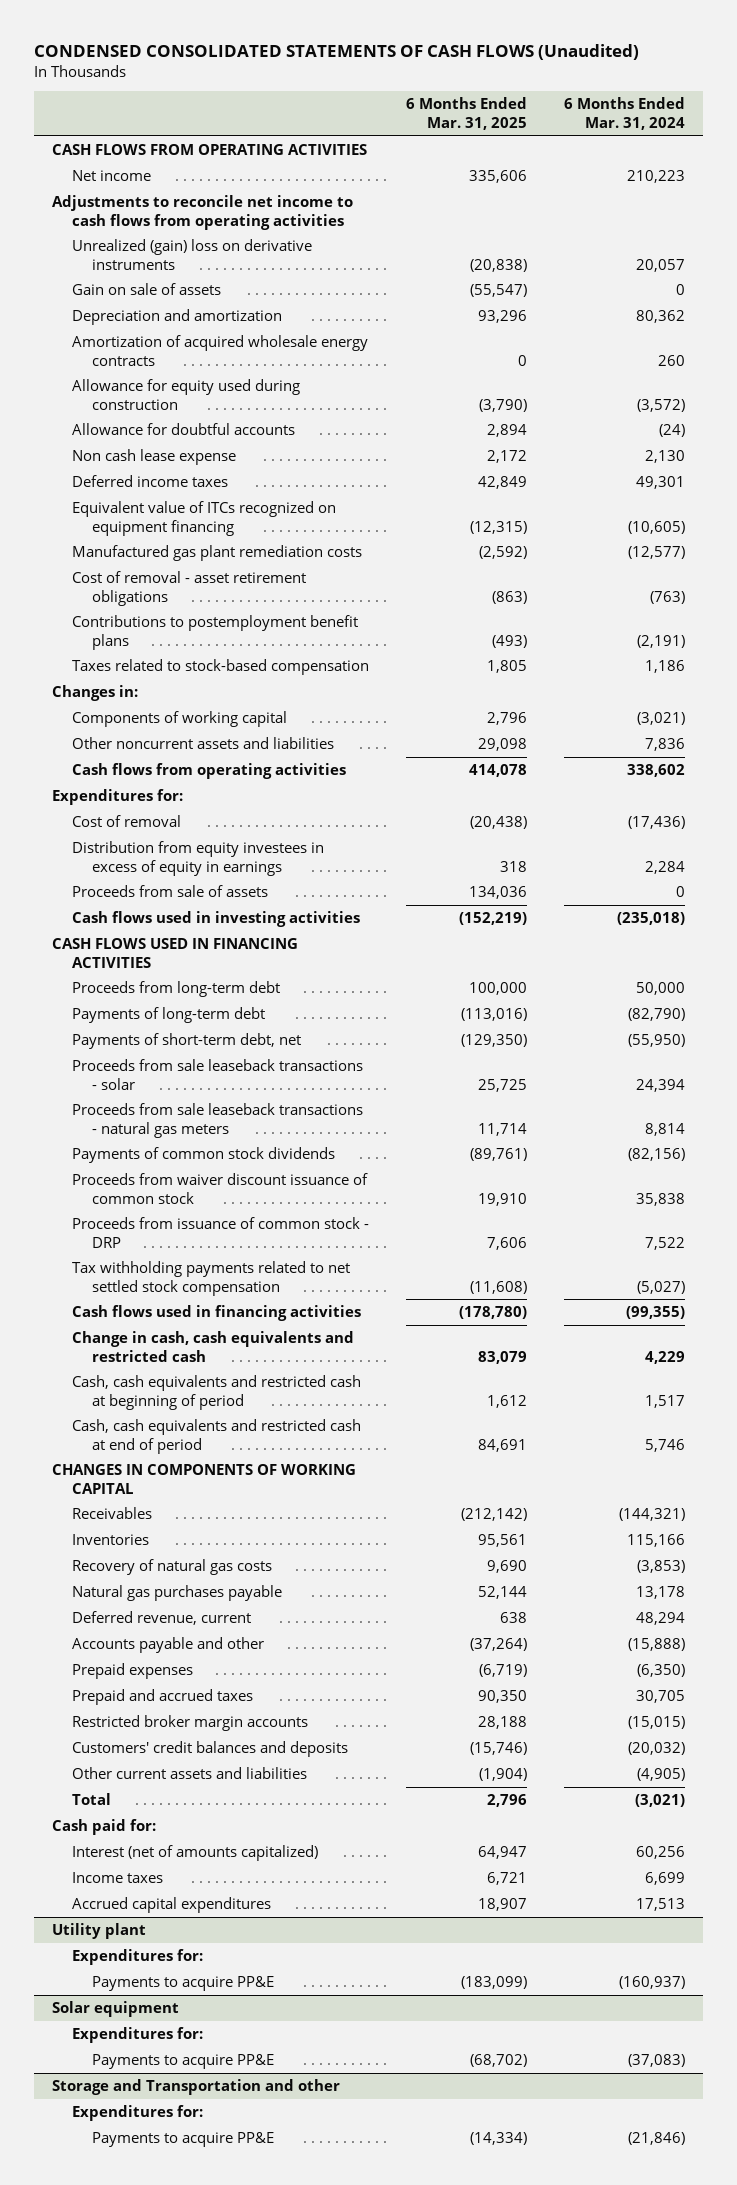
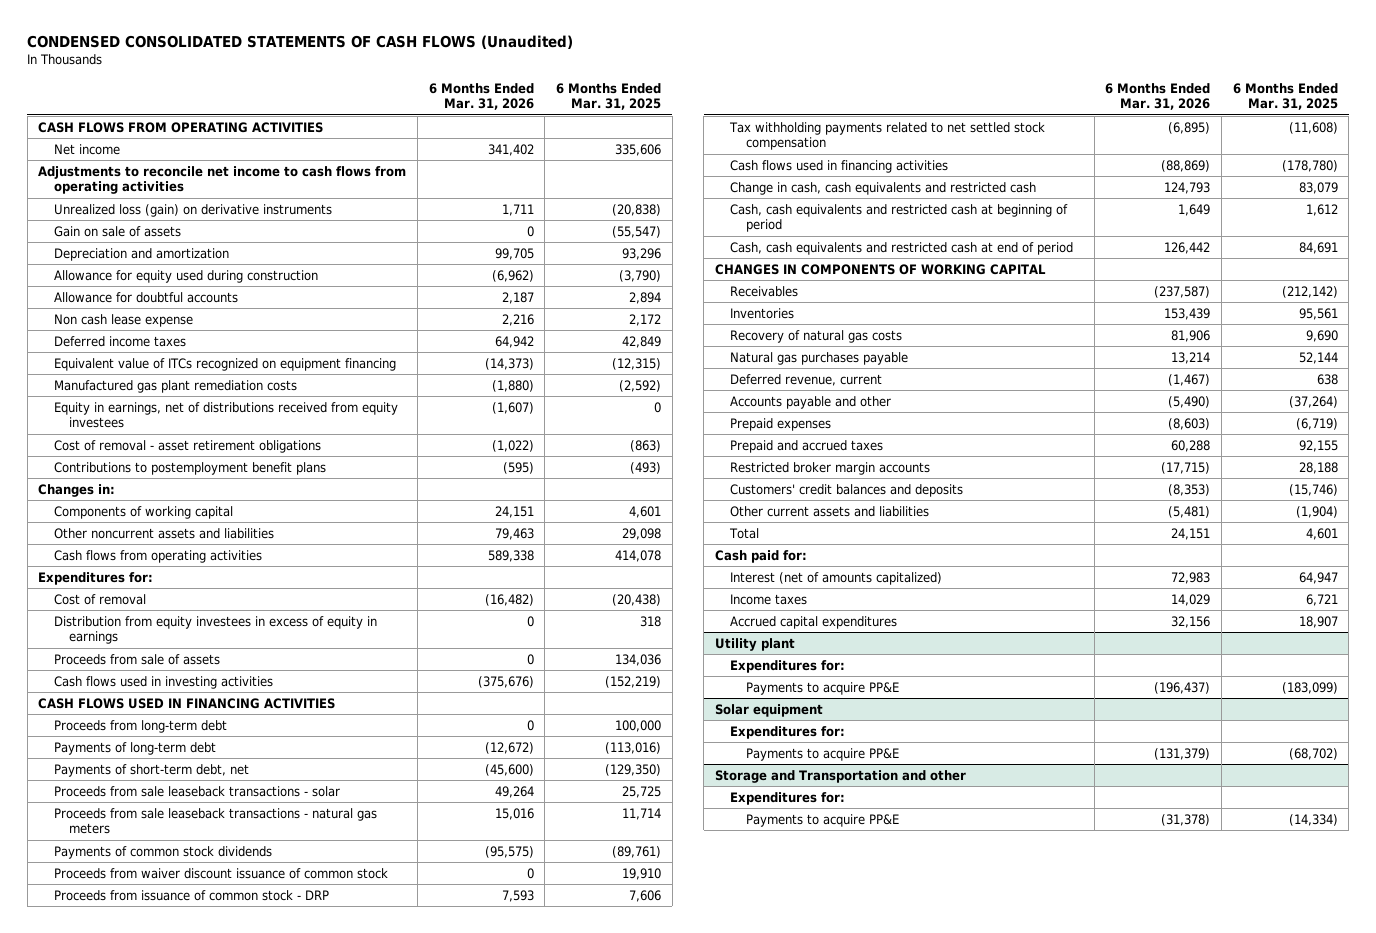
[563,97,685,131] 6 Months Ended Mar. 31, 2024 -> none
none -> [428,82,534,111] 6 Months Ended Mar. 31, 2026
[71,239,312,270] Unrealized (gain) loss on derivative instruments -> [53,203,332,217] Unrealized loss (gain) on derivative instruments
[71,335,368,366] Amortization of acquired wholesale energy contracts -> none
none -> [53,401,398,429] Equity in earnings, net of distributions received from equity investees
[71,659,369,676] Taxes related to stock-based compensation -> none
[486,712,527,726] 2,796 -> [629,505,662,518] 4,601
[477,1690,527,1704] 90,350 -> [1298,439,1338,452] 92,155
[486,1794,527,1808] 2,796 -> [1305,527,1338,540] 4,601

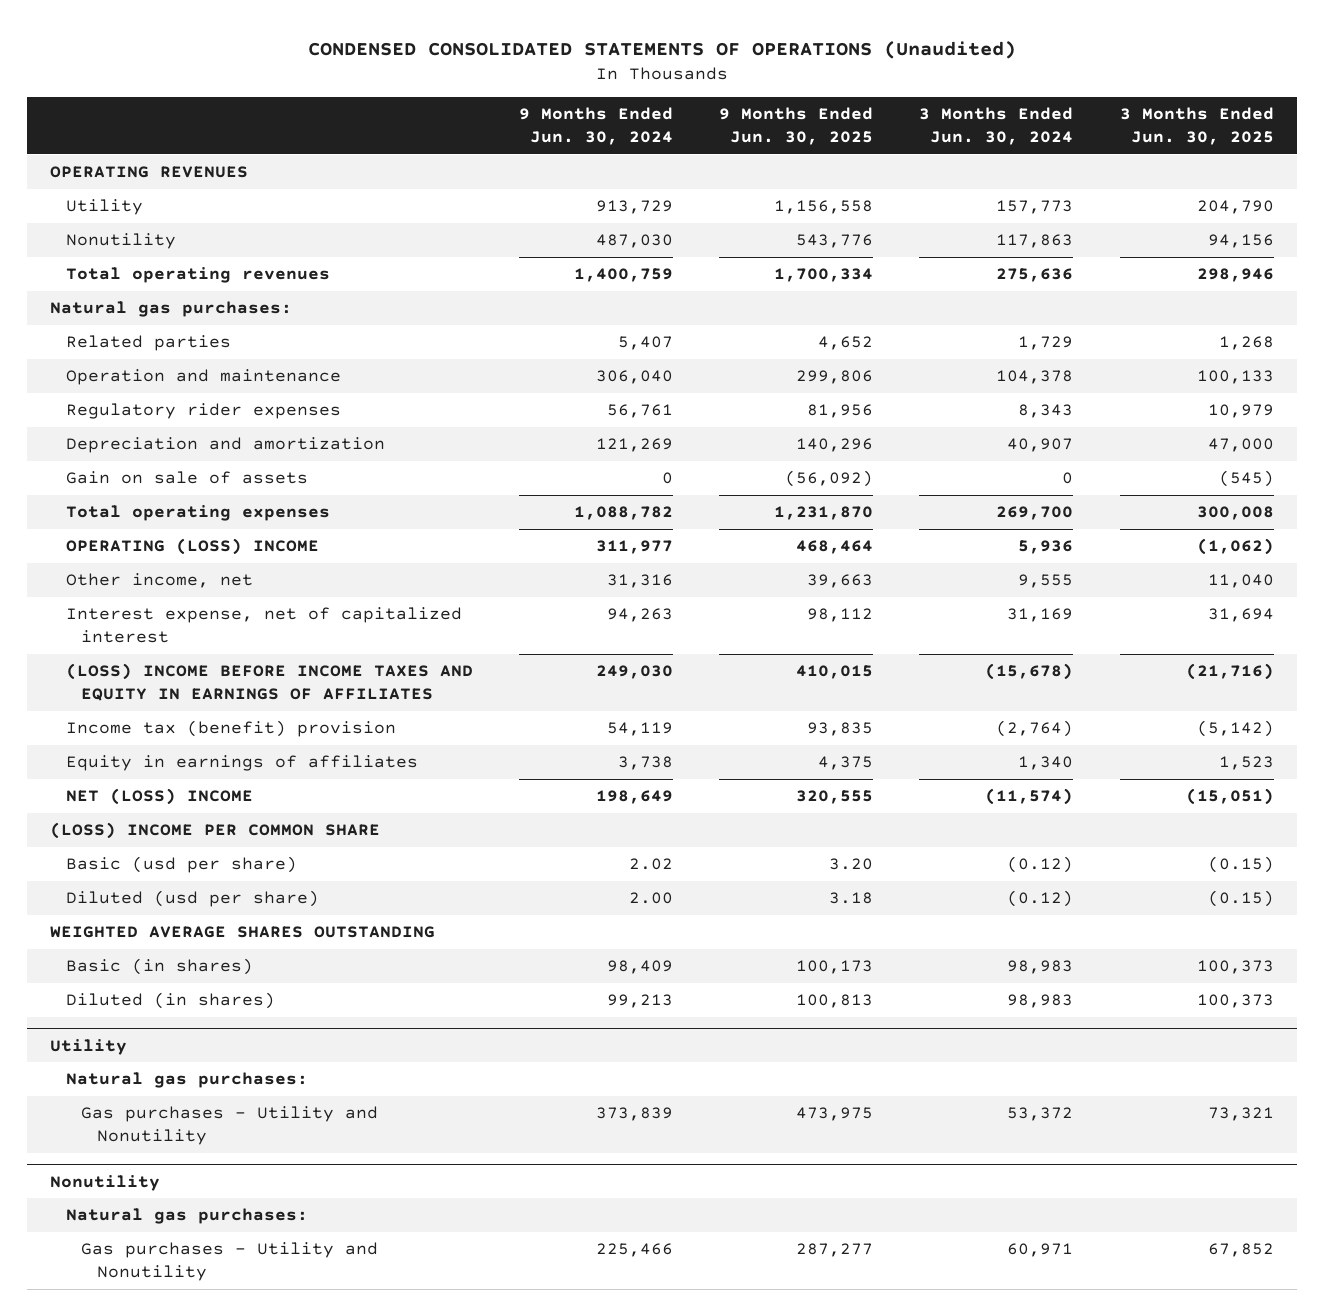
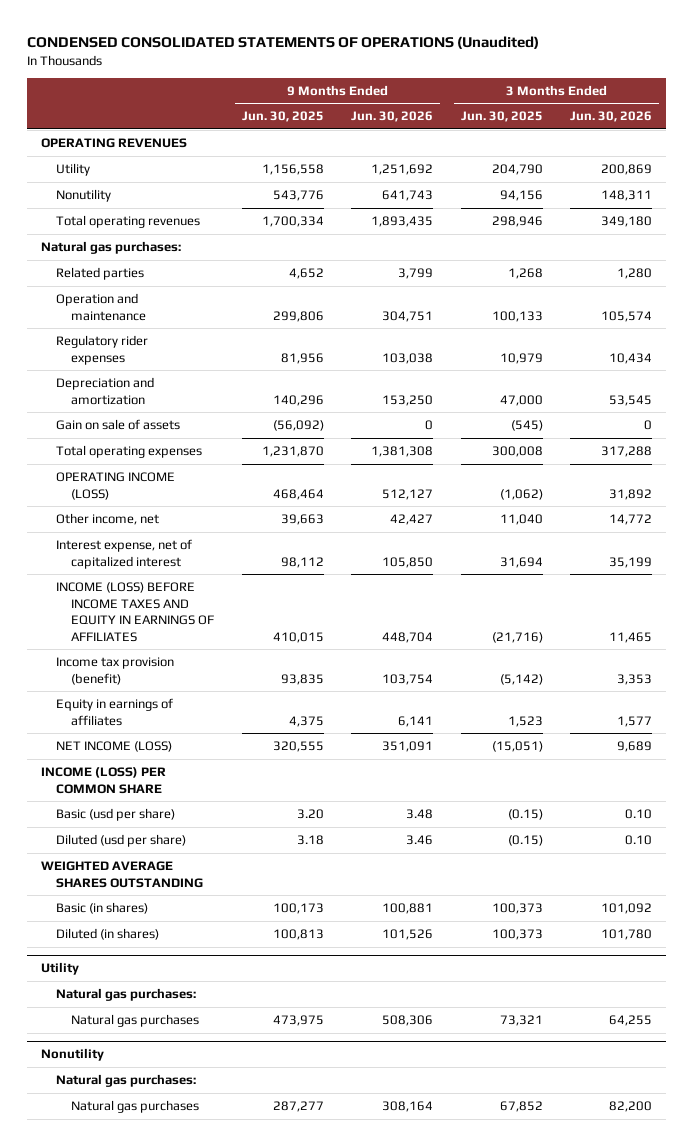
[519,107,674,145] 9 Months Ended Jun. 30, 2024 -> none
[919,107,1074,145] 3 Months Ended Jun. 30, 2024 -> none
none -> [351,111,434,123] Jun. 30, 2026
none -> [570,111,653,123] Jun. 30, 2026
[65,538,319,556] OPERATING (LOSS) INCOME -> [56,472,176,500] OPERATING INCOME (LOSS)
[65,663,473,702] (LOSS) INCOME BEFORE INCOME TAXES AND EQUITY IN EARNINGS OF AFFILIATES -> [56,582,215,642] INCOME (LOSS) BEFORE INCOME TAXES AND EQUITY IN EARNINGS OF AFFILIATES
[65,720,396,738] Income tax (benefit) provision -> [56,657,175,685] Income tax provision (benefit)
[65,788,253,806] NET (LOSS) INCOME -> [56,741,173,753] NET INCOME (LOSS)
[50,822,381,840] (LOSS) INCOME PER COMMON SHARE -> [40,767,166,794] INCOME (LOSS) PER COMMON SHARE
[81,1106,379,1146] Gas purchases - Utility and Nonutility -> [71,1014,200,1028] Natural gas purchases
[81,1242,379,1282] Gas purchases - Utility and Nonutility -> [71,1100,200,1114] Natural gas purchases

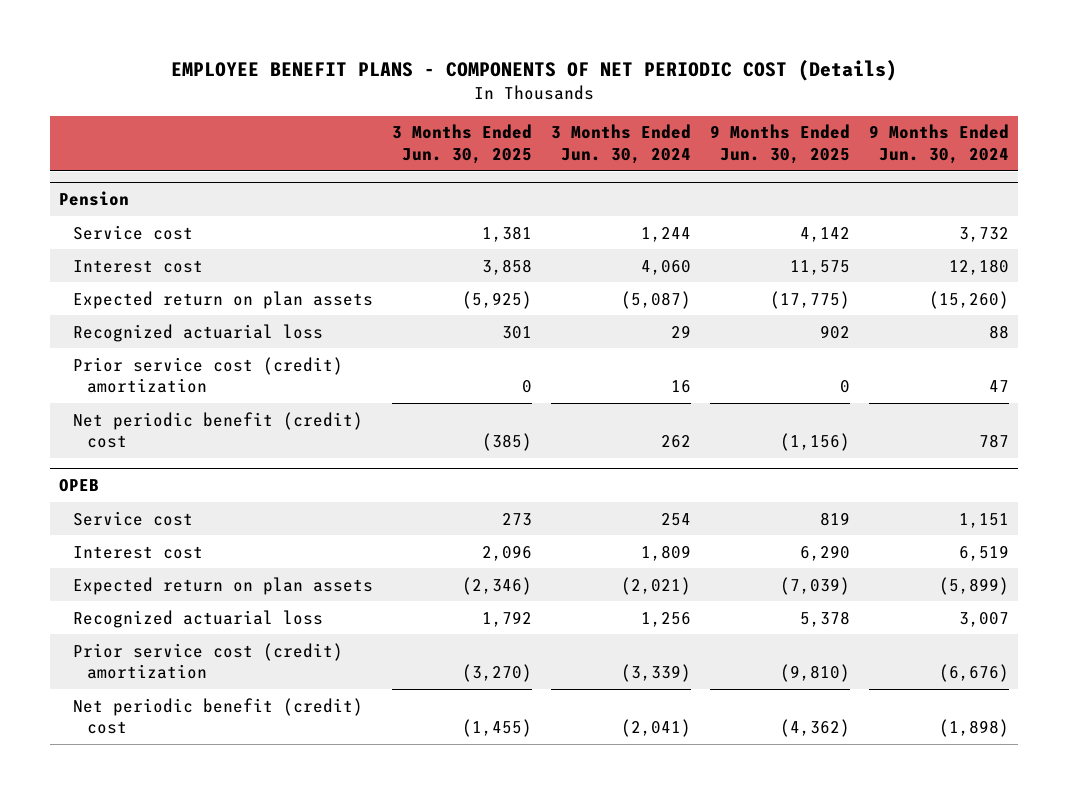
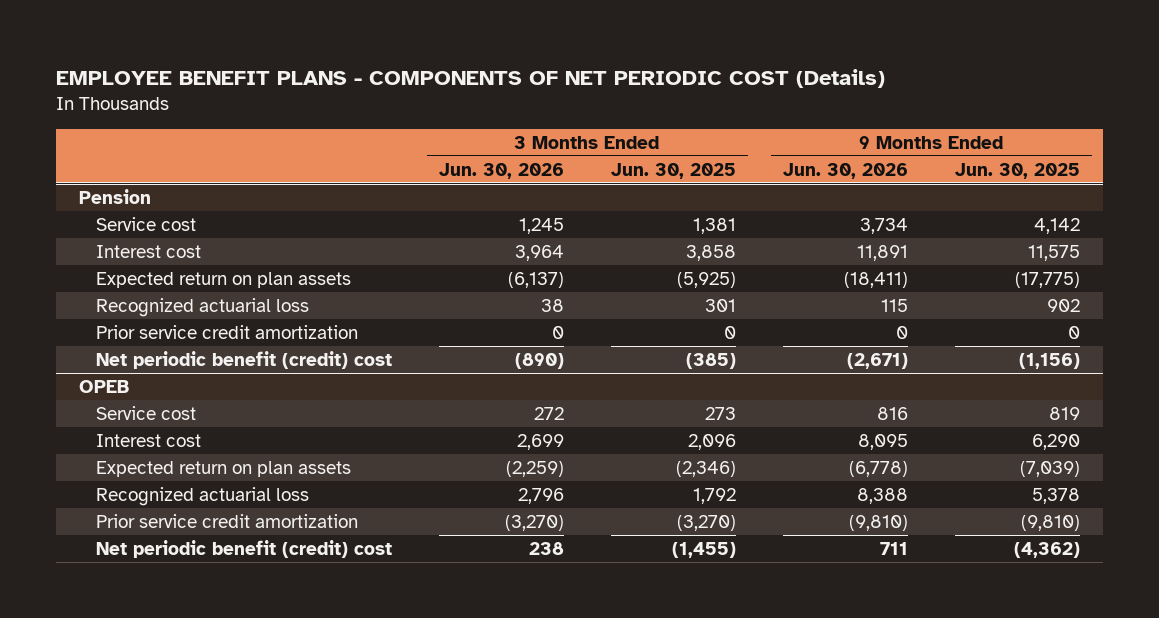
[551,124,692,164] 3 Months Ended Jun. 30, 2024 -> none
[868,124,1009,164] 9 Months Ended Jun. 30, 2024 -> none
none -> [438,162,564,179] Jun. 30, 2026
none -> [782,162,908,179] Jun. 30, 2026
[73,356,344,394] Prior service cost (credit) amortization -> [95,324,358,339] Prior service credit amortization
[73,642,344,680] Prior service cost (credit) amortization -> [95,513,358,528] Prior service credit amortization

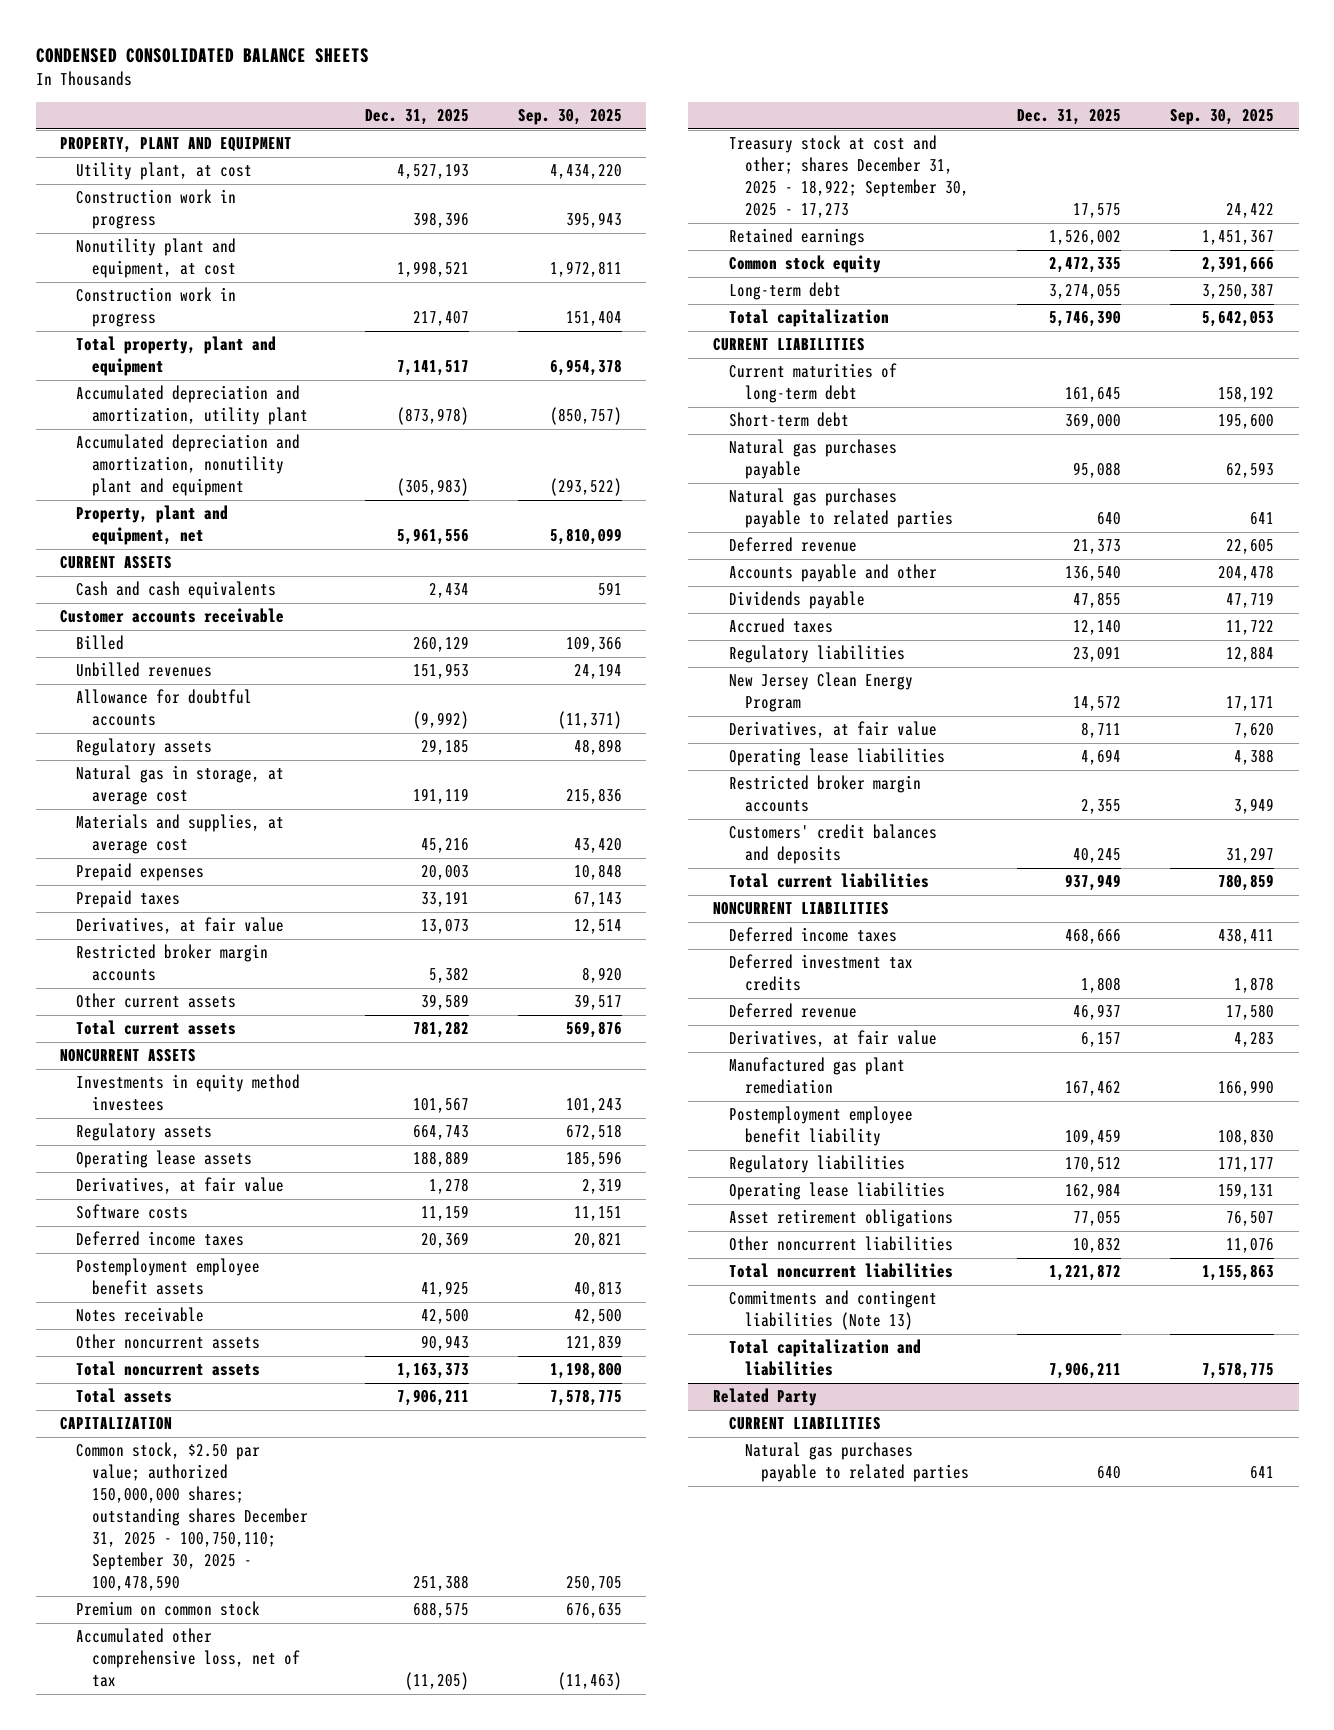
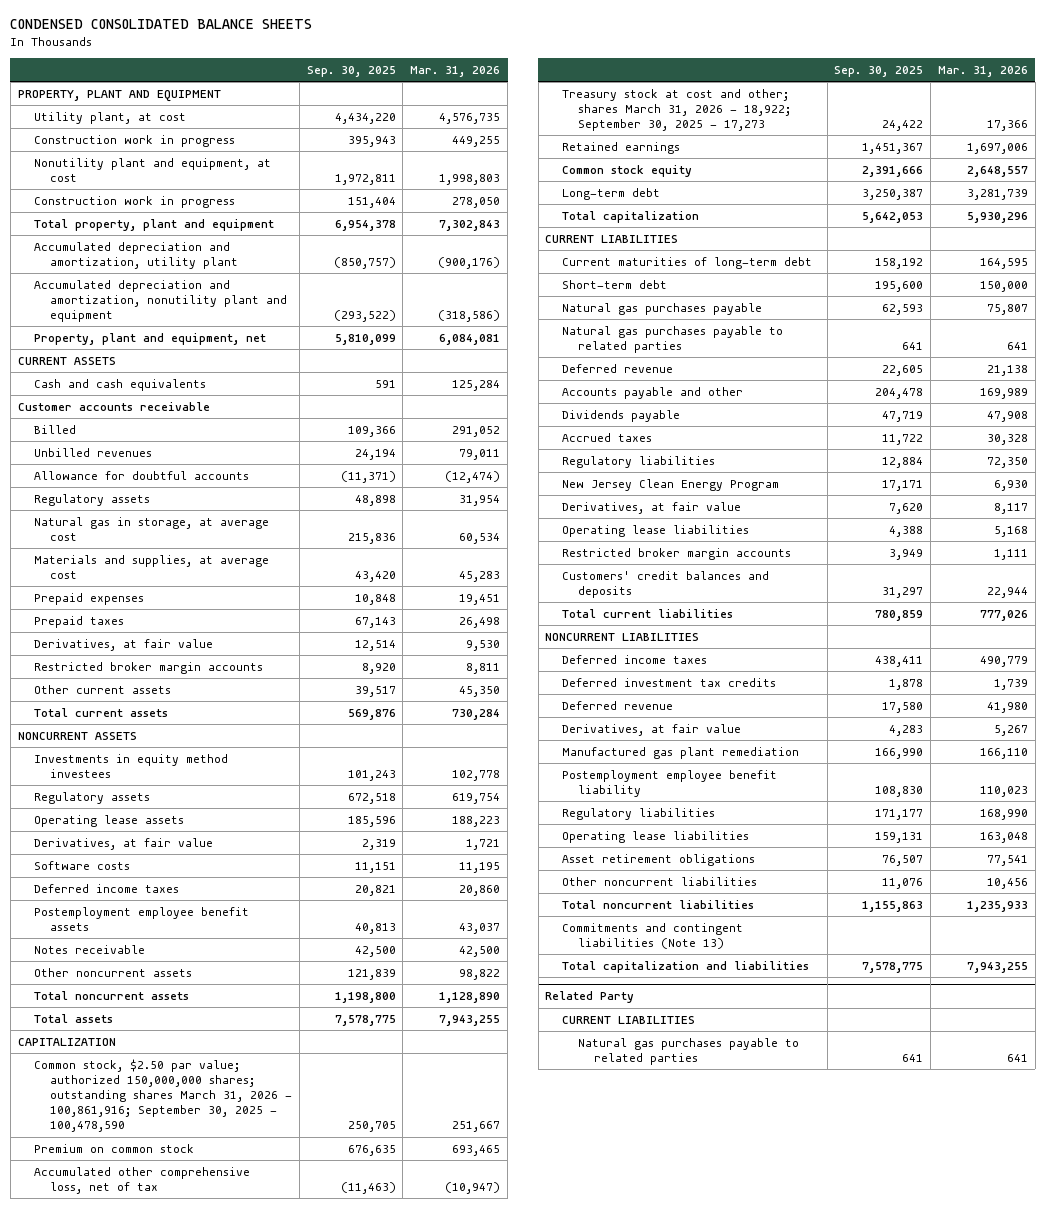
[364,109,469,126] Dec. 31, 2025 -> none
none -> [410,65,501,77] Mar. 31, 2026
[75,1442,308,1591] Common stock, $2.50 par value; authorized 150,000,000 shares; outstanding shares December 31, 2025 - 100,750,110; September 30, 2025 - 100,478,590 -> [33,1058,293,1133] Common stock, $2.50 par value; authorized 150,000,000 shares; outstanding shares March 31, 2026 - 100,861,916; September 30, 2025 - 100,478,590
[728,135,969,219] Treasury stock at cost and other; shares December 31, 2025 - 18,922; September 30, 2025 - 17,273 -> [561,88,791,132] Treasury stock at cost and other; shares March 31, 2026 - 18,922; September 30, 2025 - 17,273

